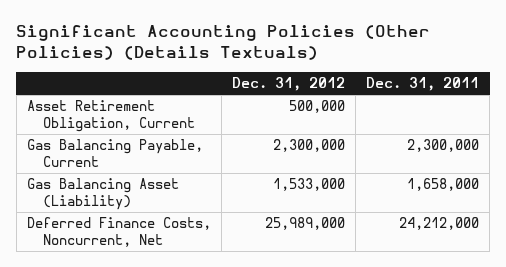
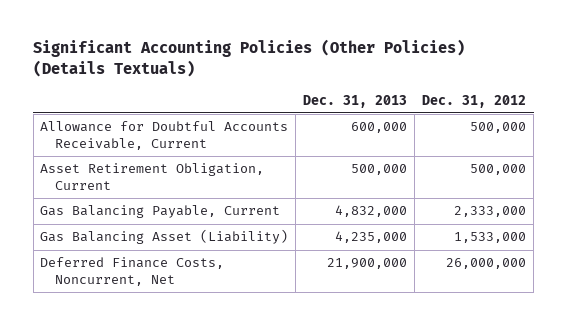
[365,77,479,92] Dec. 31, 2011 -> none
none -> [303,94,408,108] Dec. 31, 2013
none -> [40,121,289,150] Allowance for Doubtful Accounts Receivable, Current
[272,139,345,153] 2,300,000 -> [454,206,527,218] 2,333,000
[264,217,345,231] 25,989,000 -> [446,258,527,270] 26,000,000

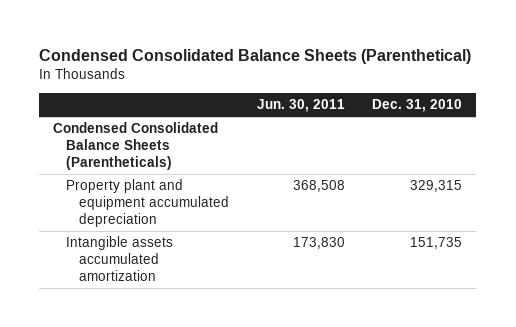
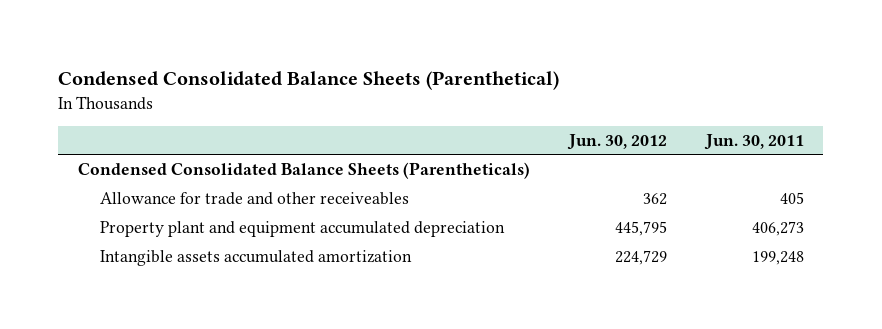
[372,99,463,113] Dec. 31, 2010 -> none
none -> [566,133,667,150] Jun. 30, 2012
none -> [100,191,410,205] Allowance for trade and other receiveables
[292,180,345,193] 368,508 -> [751,220,804,236] 406,273
[292,237,345,250] 173,830 -> [751,250,804,265] 199,248

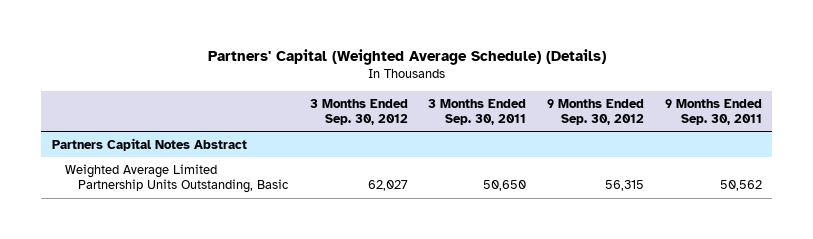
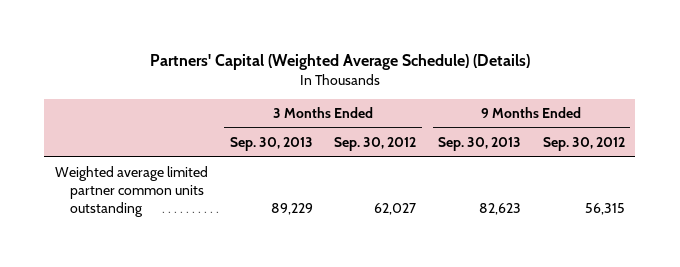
[428,98,527,125] 3 Months Ended Sep. 30, 2011 -> none
[664,98,762,125] 9 Months Ended Sep. 30, 2011 -> none
none -> [229,137,313,152] Sep. 30, 2013
none -> [437,137,521,152] Sep. 30, 2013
[51,137,247,151] Partners Capital Notes Abstract -> none
[64,163,290,194] Weighted Average Limited Partnership Units Outstanding, Basic -> [55,166,209,218] Weighted average limited partner common units outstanding

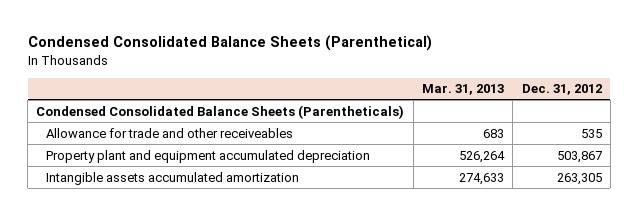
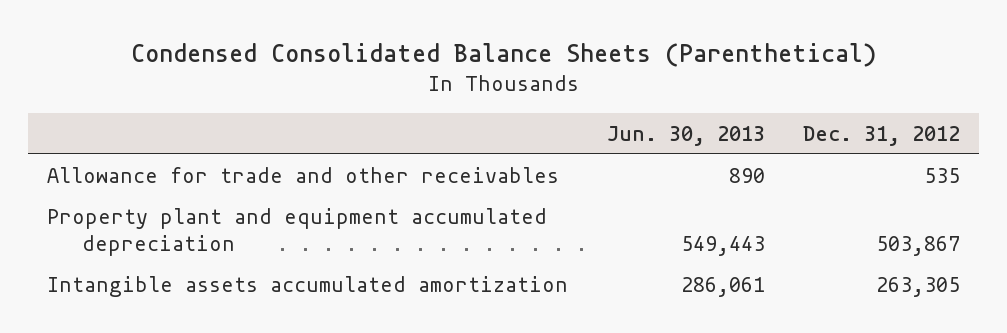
[422,84,505,96] Mar. 31, 2013 -> none
none -> [606,125,765,146] Jun. 30, 2013
[36,104,405,119] Condensed Consolidated Balance Sheets (Parentheticals) -> none
[46,127,294,138] Allowance for trade and other receiveables -> [47,166,560,183] Allowance for trade and other receivables

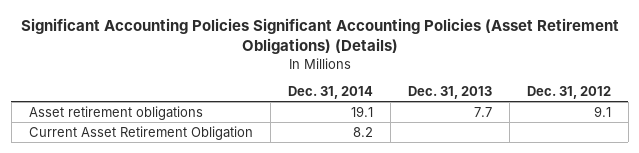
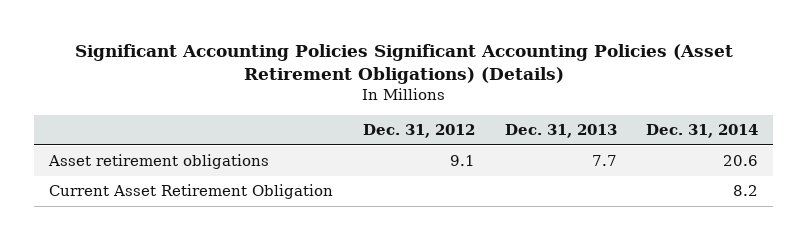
[350,105,373,117] 19.1 -> [723,155,759,167] 20.6

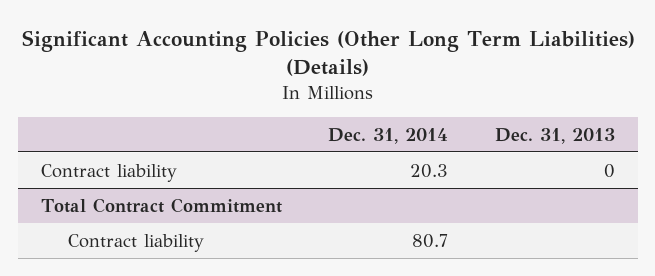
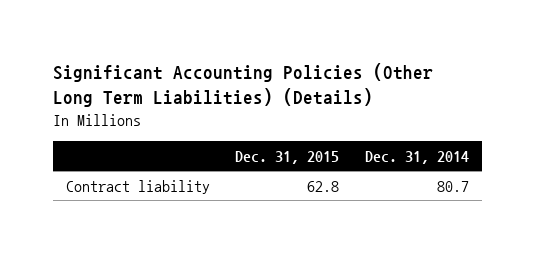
[494,127,615,144] Dec. 31, 2013 -> none
none -> [235,150,340,164] Dec. 31, 2015
[40,163,177,182] Contract liability -> none
[40,197,282,213] Total Contract Commitment -> none

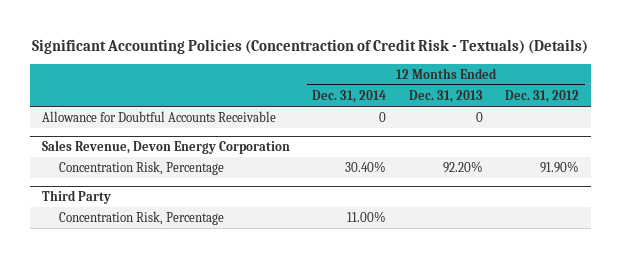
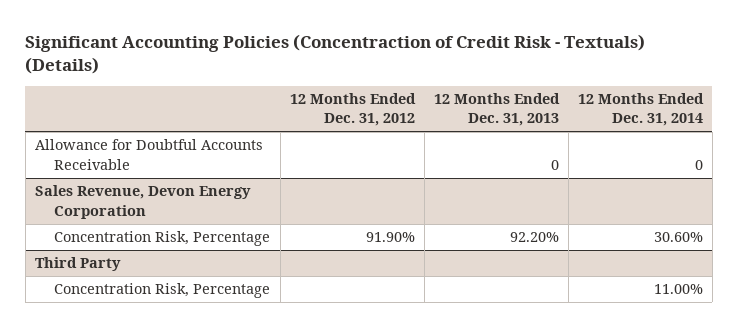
[345,161,387,173] 30.40% -> [653,232,703,243] 30.60%

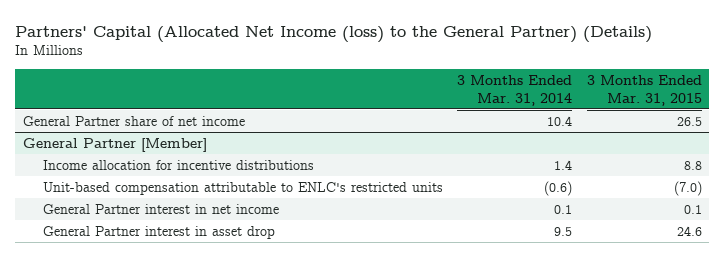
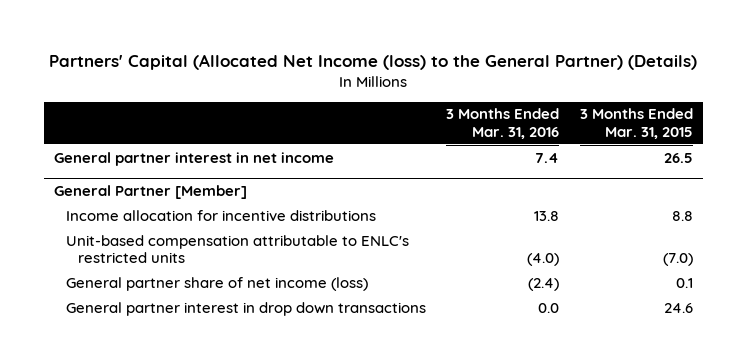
[457,74,573,106] 3 Months Ended Mar. 31, 2014 -> none
none -> [446,108,560,139] 3 Months Ended Mar. 31, 2016
[22,115,245,126] General Partner share of net income -> [53,151,334,166] General partner interest in net income
[42,203,279,214] General Partner interest in net income -> [65,276,368,291] General partner share of net income (loss)
[42,225,275,239] General Partner interest in asset drop -> [65,301,426,316] General partner interest in drop down transactions

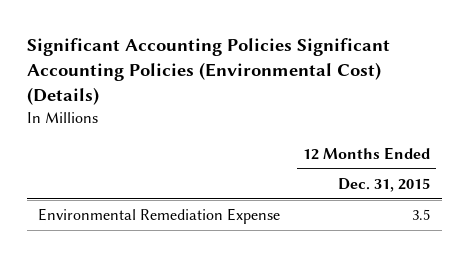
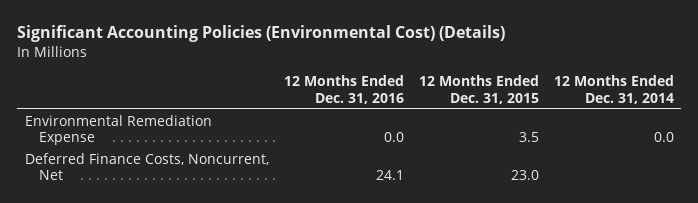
[26,38,390,106] Significant Accounting Policies Significant Accounting Policies (Environmental Cost) (Details) -> [17,25,506,43] Significant Accounting Policies (Environmental Cost) (Details)
none -> [283,74,404,104] 12 Months Ended Dec. 31, 2016
none -> [553,74,674,104] 12 Months Ended Dec. 31, 2014
none -> [24,152,269,181] Deferred Finance Costs, Noncurrent, Net

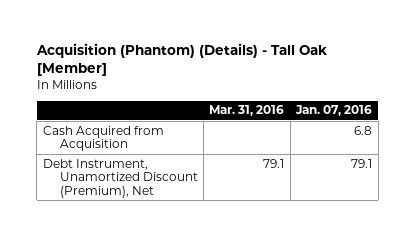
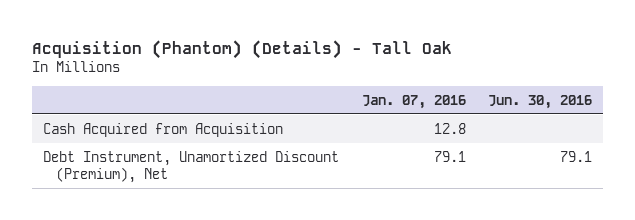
[35,42,327,77] Acquisition (Phantom) (Details) - Tall Oak [Member] -> [32,39,453,59] Acquisition (Phantom) (Details) - Tall Oak
[209,105,285,117] Mar. 31, 2016 -> none
none -> [487,94,592,109] Jun. 30, 2016
[354,125,373,135] 6.8 -> [433,122,466,134] 12.8

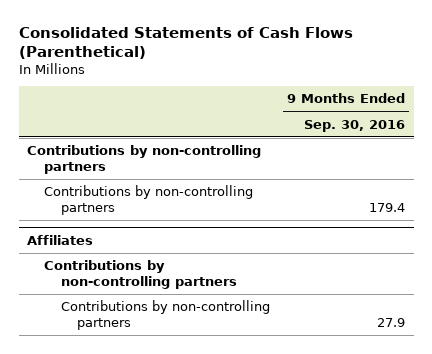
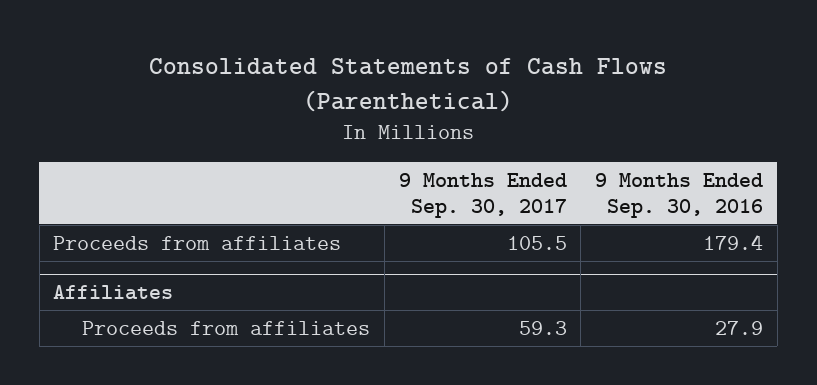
none -> [398,172,567,218] 9 Months Ended Sep. 30, 2017
[27,145,262,174] Contributions by non-controlling partners -> none
[43,185,253,215] Contributions by non-controlling partners -> [53,235,342,250] Proceeds from affiliates
[43,260,237,289] Contributions by non-controlling partners -> none
[60,300,270,330] Contributions by non-controlling partners -> [82,320,371,335] Proceeds from affiliates

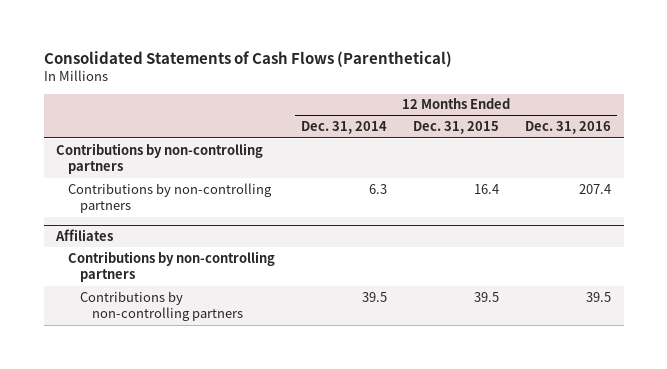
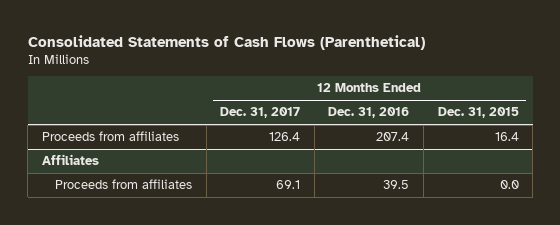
[301,121,388,135] Dec. 31, 2014 -> none
none -> [220,107,301,119] Dec. 31, 2017
[56,142,264,175] Contributions by non-controlling partners -> none
[68,182,273,214] Contributions by non-controlling partners -> [41,131,179,142] Proceeds from affiliates
[68,250,276,283] Contributions by non-controlling partners -> none
[80,290,244,322] Contributions by non-controlling partners -> none
none -> [55,179,193,190] Proceeds from affiliates

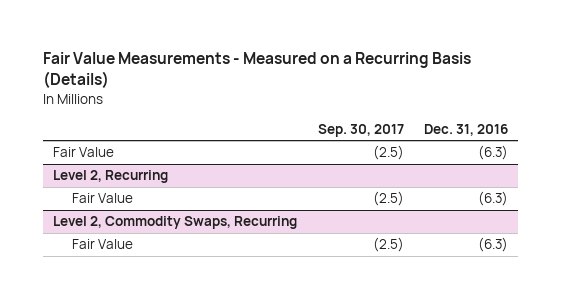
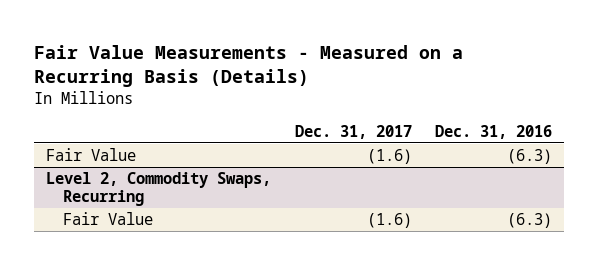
[317,123,404,137] Sep. 30, 2017 -> none
none -> [294,125,412,140] Dec. 31, 2017
[53,170,169,184] Level 2, Recurring -> none
[71,193,133,204] Fair Value -> none

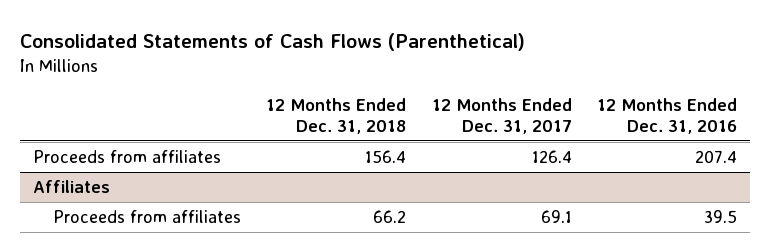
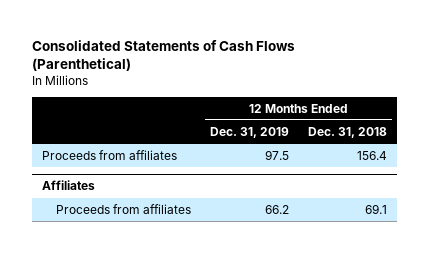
[431,97,572,134] 12 Months Ended Dec. 31, 2017 -> none
[596,97,737,134] 12 Months Ended Dec. 31, 2016 -> none
none -> [210,126,290,138] Dec. 31, 2019
[373,210,407,224] 66.2 -> [365,203,388,214] 69.1

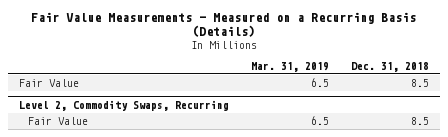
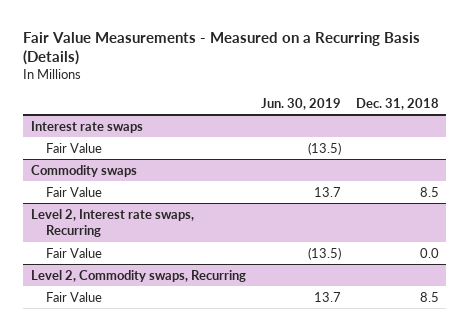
[251,61,330,72] Mar. 31, 2019 -> none
none -> [260,97,341,110] Jun. 30, 2019
none -> [30,120,143,133] Interest rate swaps
none -> [45,142,102,153] Fair Value
none -> [30,164,137,177] Commodity swaps
none -> [30,208,194,238] Level 2, Interest rate swaps, Recurring
none -> [45,247,102,258] Fair Value
[19,99,230,111] Level 2, Commodity Swaps, Recurring -> [30,269,246,282] Level 2, Commodity swaps, Recurring

